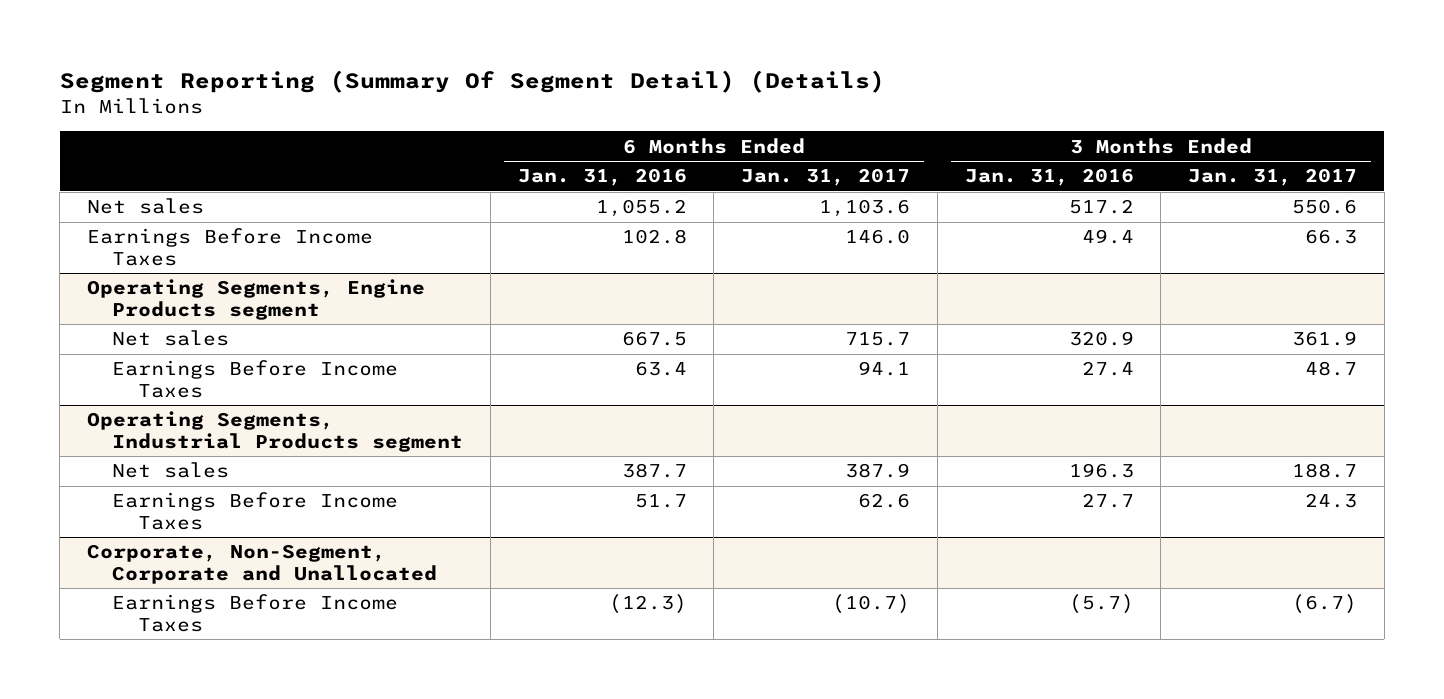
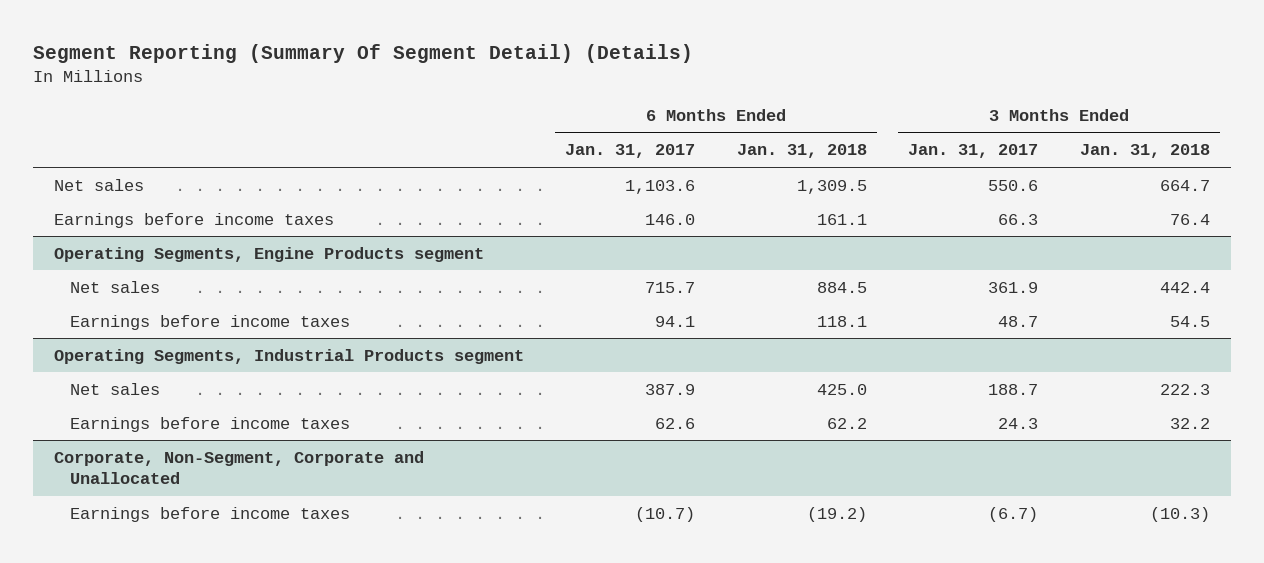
[517,168,687,187] Jan. 31, 2016 -> none
[964,168,1134,187] Jan. 31, 2016 -> none
none -> [736,144,867,159] Jan. 31, 2018
none -> [1079,144,1210,159] Jan. 31, 2018
[87,228,374,267] Earnings Before Income Taxes -> [53,212,334,228] Earnings before income taxes
[112,360,399,399] Earnings Before Income Taxes -> [70,314,351,330] Earnings before income taxes
[112,492,399,531] Earnings Before Income Taxes -> [70,416,351,432] Earnings before income taxes
[112,594,399,633] Earnings Before Income Taxes -> [70,506,351,522] Earnings before income taxes

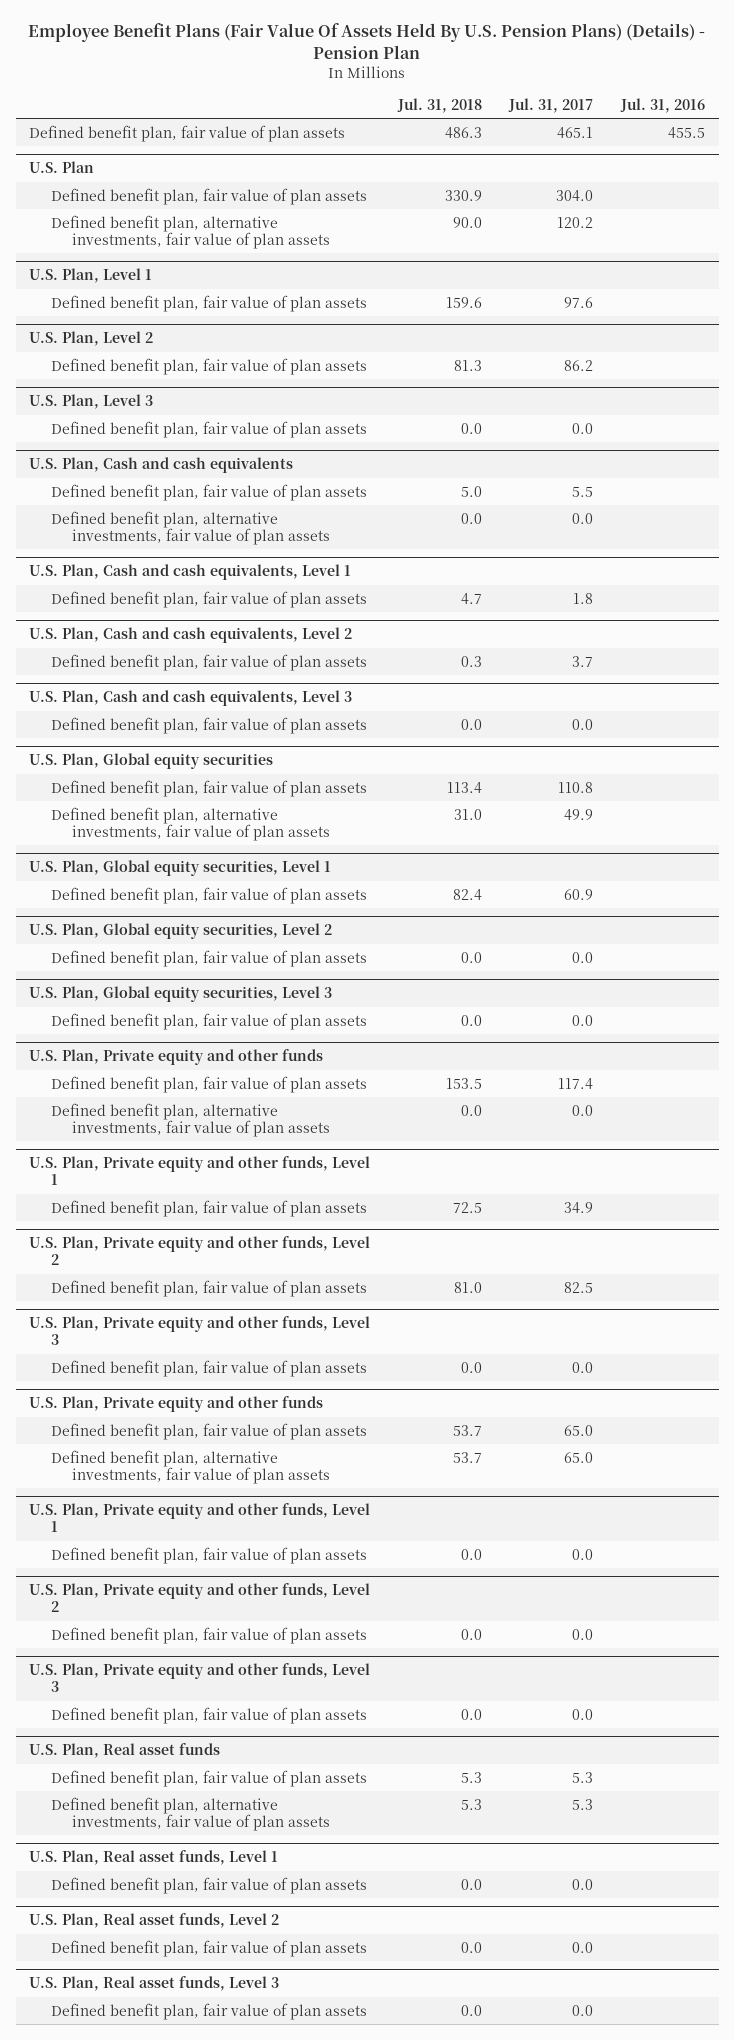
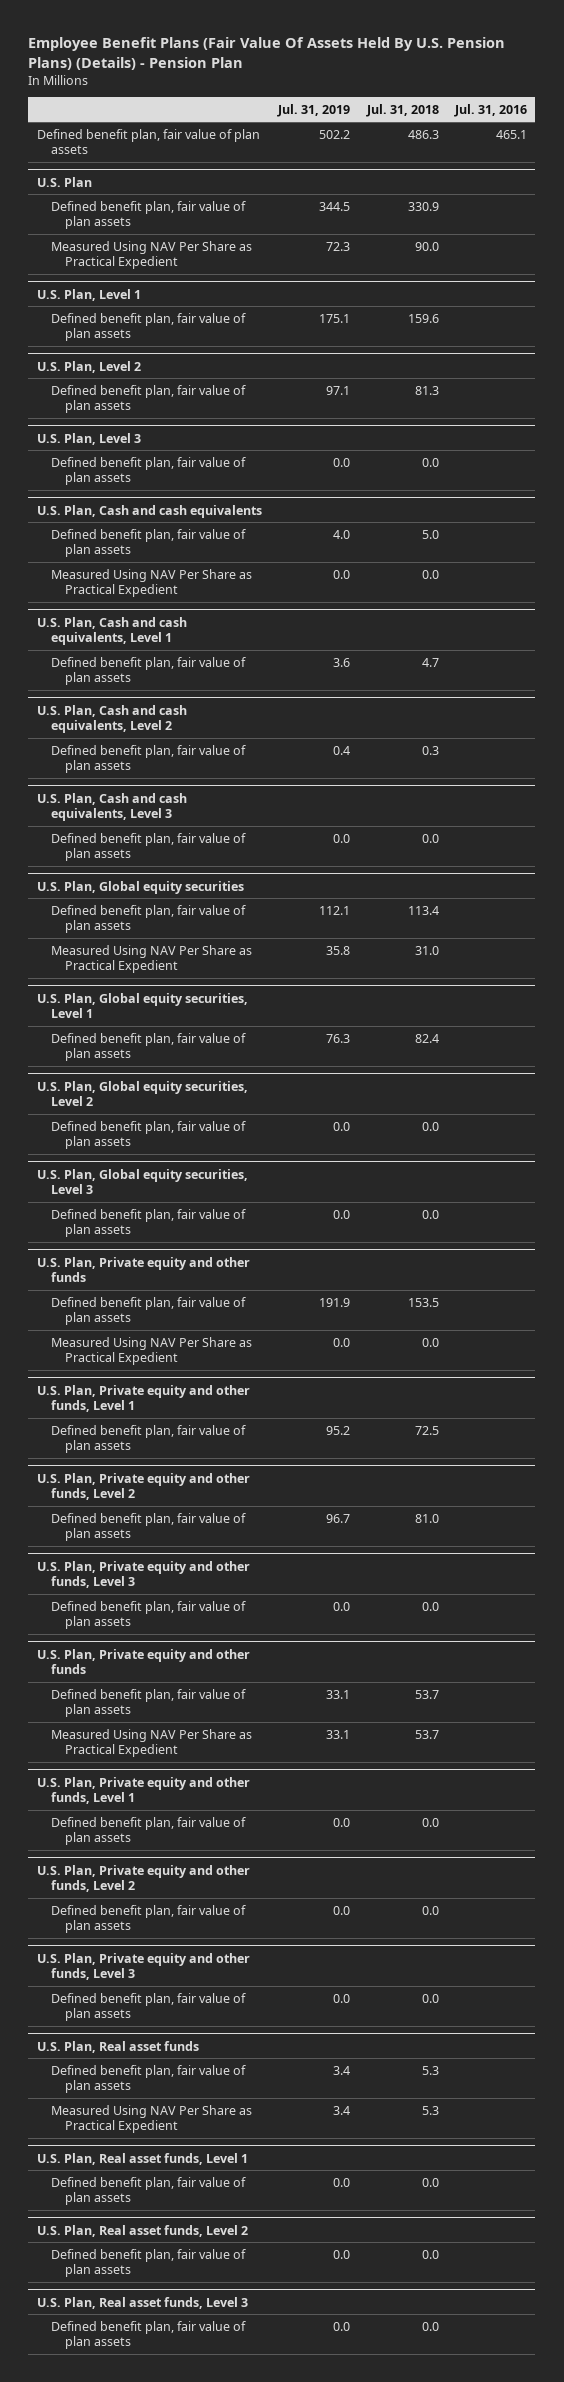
[508,97,594,113] Jul. 31, 2017 -> none
none -> [277,103,351,117] Jul. 31, 2019
[667,126,705,138] 455.5 -> [496,129,528,139] 465.1
[50,214,330,249] Defined benefit plan, alternative investments, fair value of plan assets -> [50,240,252,270] Measured Using NAV Per Share as Practical Expedient
[50,510,330,545] Defined benefit plan, alternative investments, fair value of plan assets -> [50,568,252,598] Measured Using NAV Per Share as Practical Expedient
[50,806,330,841] Defined benefit plan, alternative investments, fair value of plan assets -> [50,944,252,974] Measured Using NAV Per Share as Practical Expedient
[50,1102,330,1137] Defined benefit plan, alternative investments, fair value of plan assets -> [50,1336,252,1366] Measured Using NAV Per Share as Practical Expedient
[50,1449,330,1484] Defined benefit plan, alternative investments, fair value of plan assets -> [50,1728,252,1758] Measured Using NAV Per Share as Practical Expedient
[50,1796,330,1831] Defined benefit plan, alternative investments, fair value of plan assets -> [50,2104,252,2134] Measured Using NAV Per Share as Practical Expedient

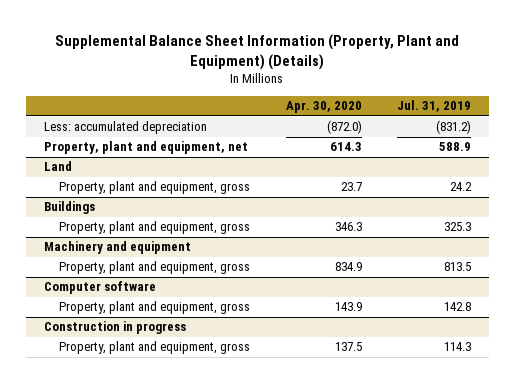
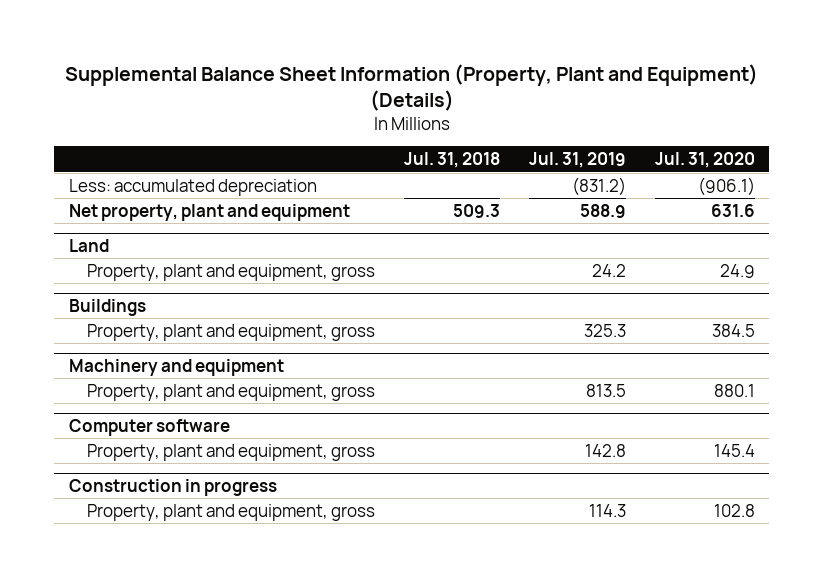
[285,101,362,114] Apr. 30, 2020 -> none
none -> [403,152,500,169] Jul. 31, 2018
none -> [654,152,755,169] Jul. 31, 2020
[43,141,248,155] Property, plant and equipment, net -> [68,203,350,221] Net property, plant and equipment

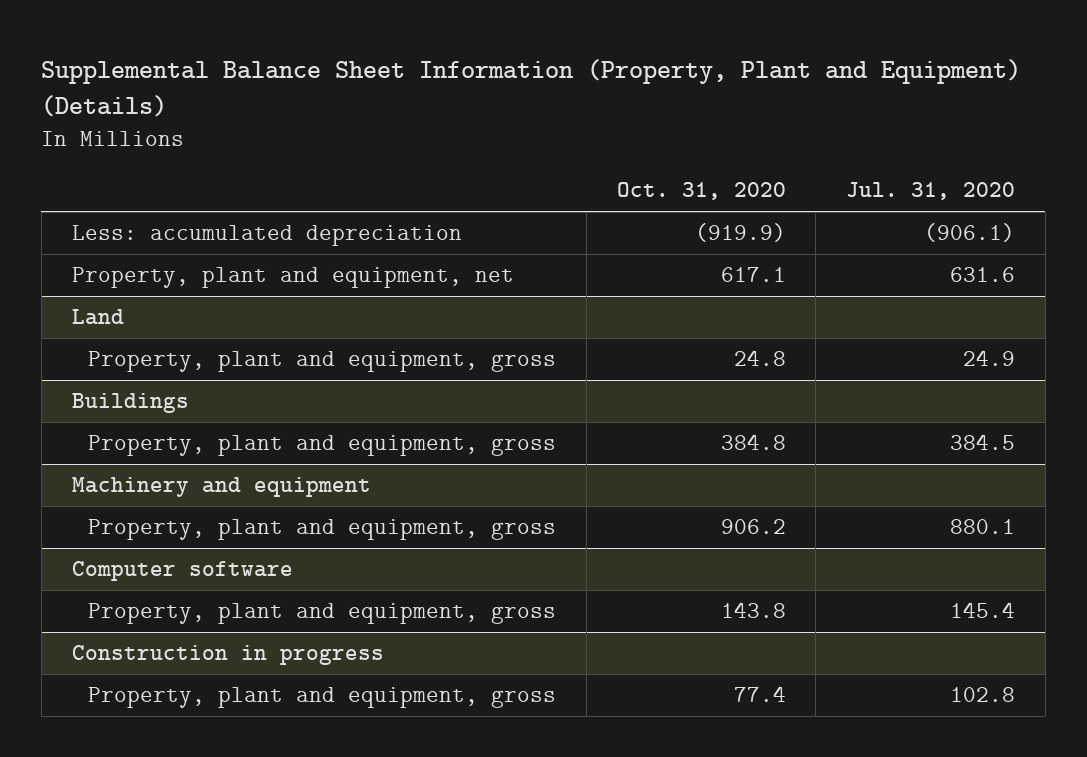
[403,152,500,169] Jul. 31, 2018 -> none
[528,152,626,169] Jul. 31, 2019 -> none
none -> [616,182,786,201] Oct. 31, 2020
[68,203,350,221] Net property, plant and equipment -> [71,267,514,289] Property, plant and equipment, net

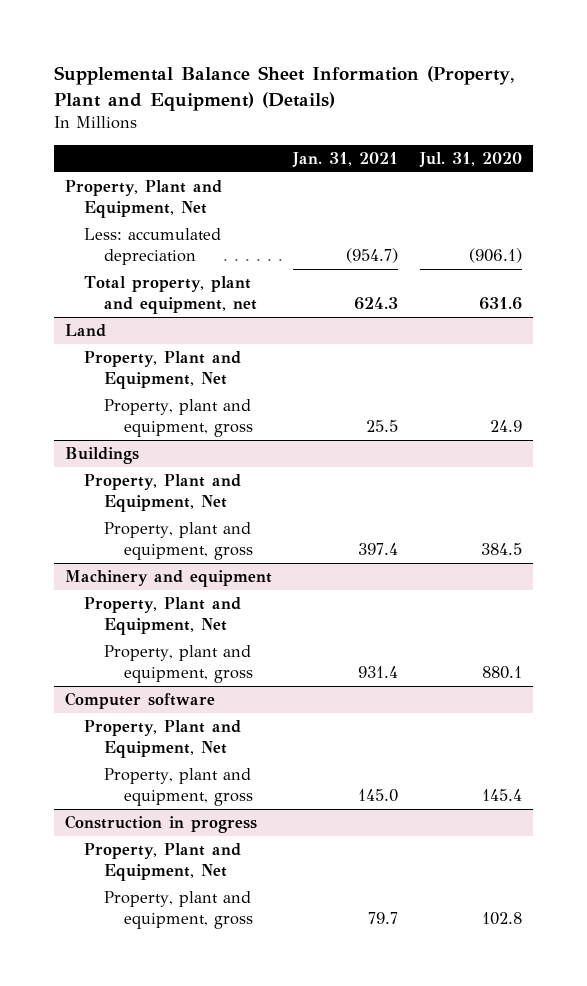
[616,182,786,201] Oct. 31, 2020 -> none
none -> [292,151,399,167] Jan. 31, 2021
none -> [64,180,222,218] Property, Plant and Equipment, Net
[71,267,514,289] Property, plant and equipment, net -> [84,276,258,314] Total property, plant and equipment, net
none -> [84,351,242,389] Property, Plant and Equipment, Net
none -> [84,474,242,512] Property, Plant and Equipment, Net
none -> [84,597,242,635] Property, Plant and Equipment, Net
none -> [84,720,242,758] Property, Plant and Equipment, Net
none -> [84,843,242,881] Property, Plant and Equipment, Net

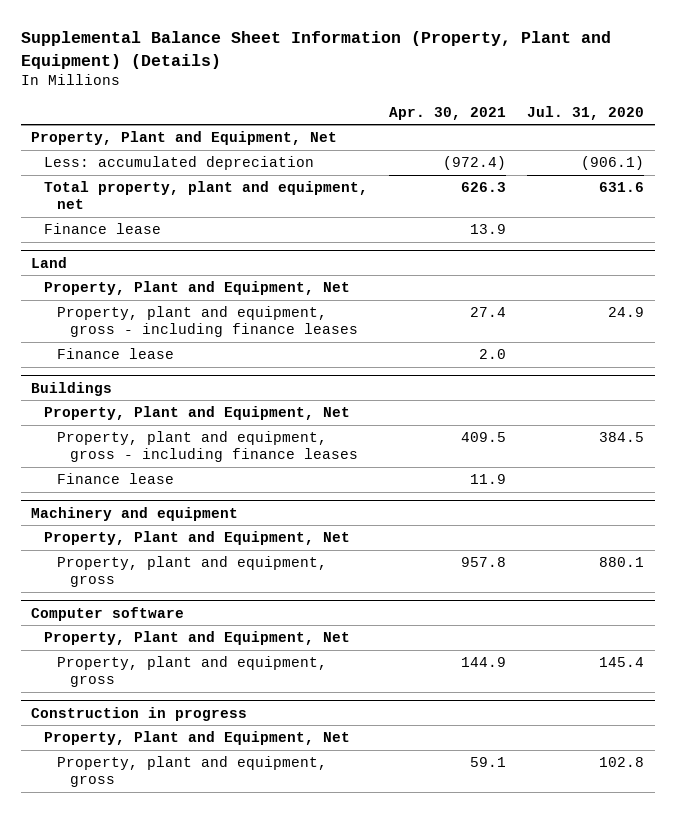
[292,151,399,167] Jan. 31, 2021 -> none
none -> [389,106,507,120] Apr. 30, 2021
none -> [44,223,162,235] Finance lease
[104,399,253,437] Property, plant and equipment, gross -> [56,306,358,338] Property, plant and equipment, gross - including finance leases
none -> [56,348,174,360] Finance lease
[104,522,253,560] Property, plant and equipment, gross -> [56,431,358,463] Property, plant and equipment, gross - including finance leases
none -> [56,473,174,485] Finance lease

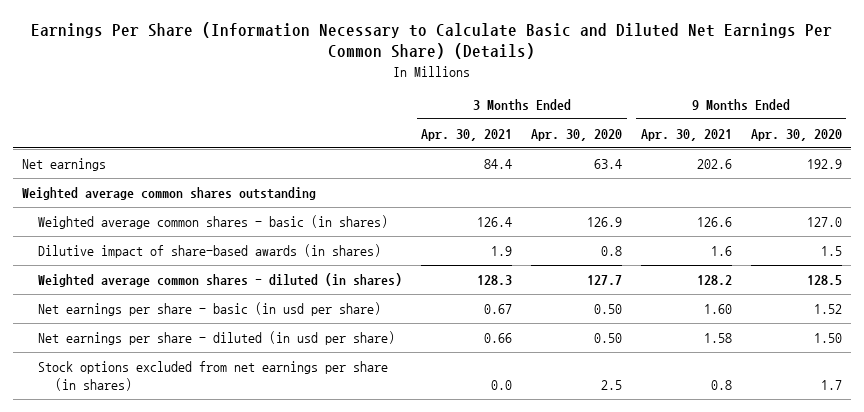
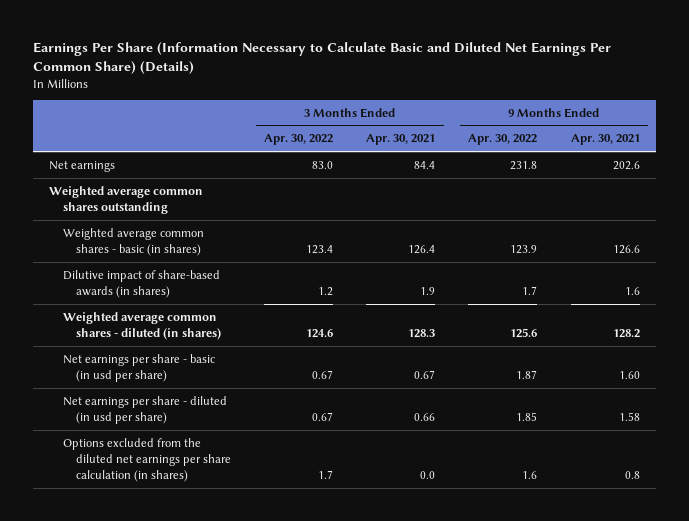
[531,128,623,141] Apr. 30, 2020 -> none
[750,128,842,141] Apr. 30, 2020 -> none
none -> [264,134,334,146] Apr. 30, 2022
none -> [468,134,538,146] Apr. 30, 2022
[38,361,389,392] Stock options excluded from net earnings per share (in shares) -> [62,437,232,482] Options excluded from the diluted net earnings per share calculation (in shares)

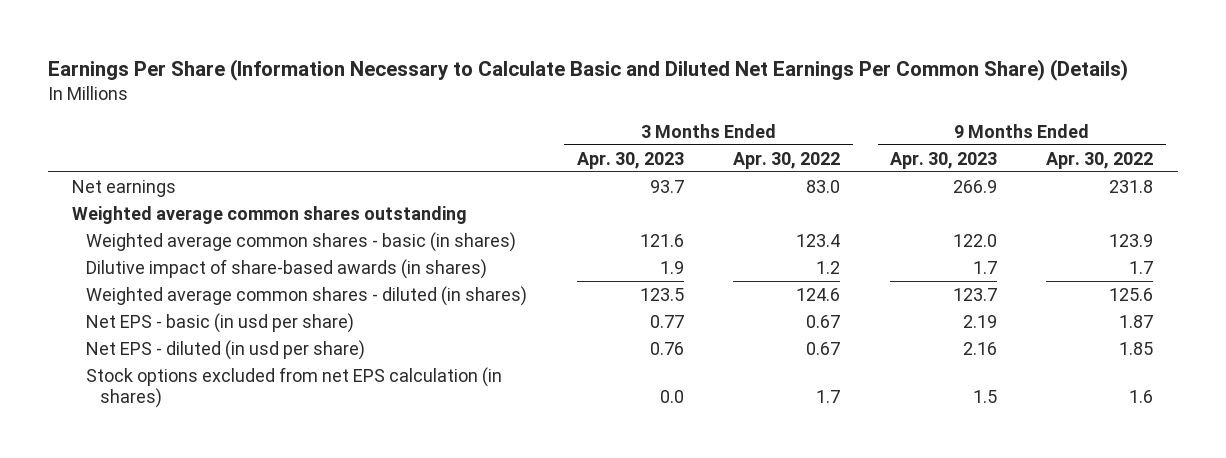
[366,134,436,146] Apr. 30, 2021 -> none
[570,134,640,146] Apr. 30, 2021 -> none
none -> [576,151,684,169] Apr. 30, 2023
none -> [889,151,997,169] Apr. 30, 2023
[62,353,215,382] Net earnings per share - basic (in usd per share) -> [86,312,355,333] Net EPS - basic (in usd per share)
[62,395,227,424] Net earnings per share - diluted (in usd per share) -> [86,339,366,360] Net EPS - diluted (in usd per share)
[62,437,232,482] Options excluded from the diluted net earnings per share calculation (in shares) -> [86,366,503,409] Stock options excluded from net EPS calculation (in shares)

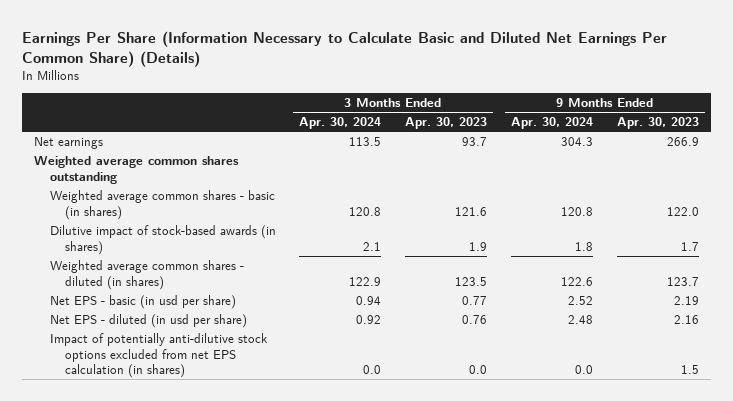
[733,151,841,169] Apr. 30, 2022 -> none
[1046,151,1154,169] Apr. 30, 2022 -> none
none -> [299,117,382,130] Apr. 30, 2024
none -> [511,117,594,130] Apr. 30, 2024
[86,258,488,279] Dilutive impact of share-based awards (in shares) -> [49,225,276,255] Dilutive impact of stock-based awards (in shares)
[86,366,503,409] Stock options excluded from net EPS calculation (in shares) -> [49,333,268,379] Impact of potentially anti-dilutive stock options excluded from net EPS calculation (in shares)

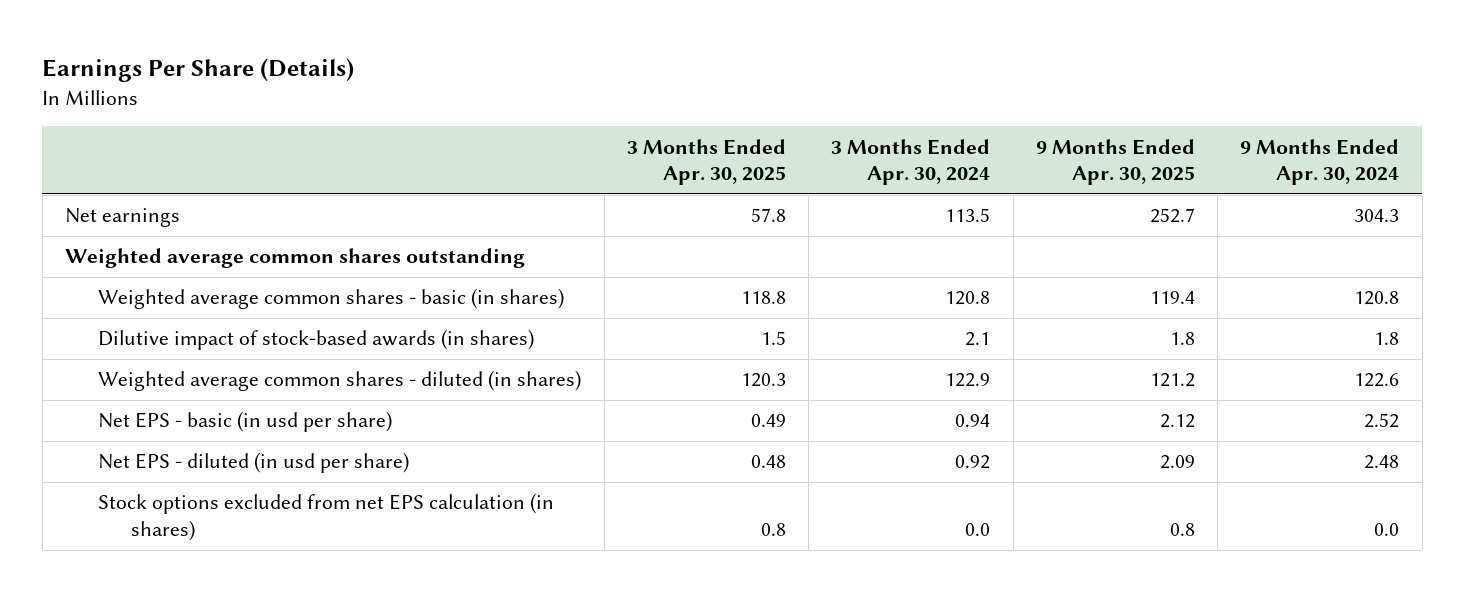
[22,30,668,67] Earnings Per Share (Information Necessary to Calculate Basic and Diluted Net Earnings Per Common Share) (Details) -> [42,57,355,82] Earnings Per Share (Details)
[405,117,488,130] Apr. 30, 2023 -> none
[616,117,699,130] Apr. 30, 2023 -> none
none -> [626,138,786,186] 3 Months Ended Apr. 30, 2025
none -> [1035,138,1195,186] 9 Months Ended Apr. 30, 2025
[49,333,268,379] Impact of potentially anti-dilutive stock options excluded from net EPS calculation (in shares) -> [98,493,555,542] Stock options excluded from net EPS calculation (in shares)

